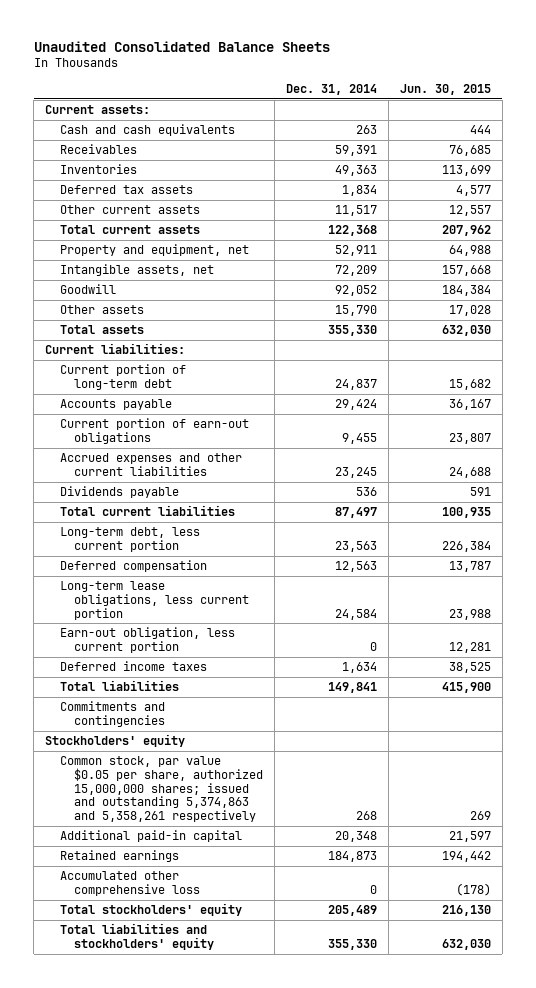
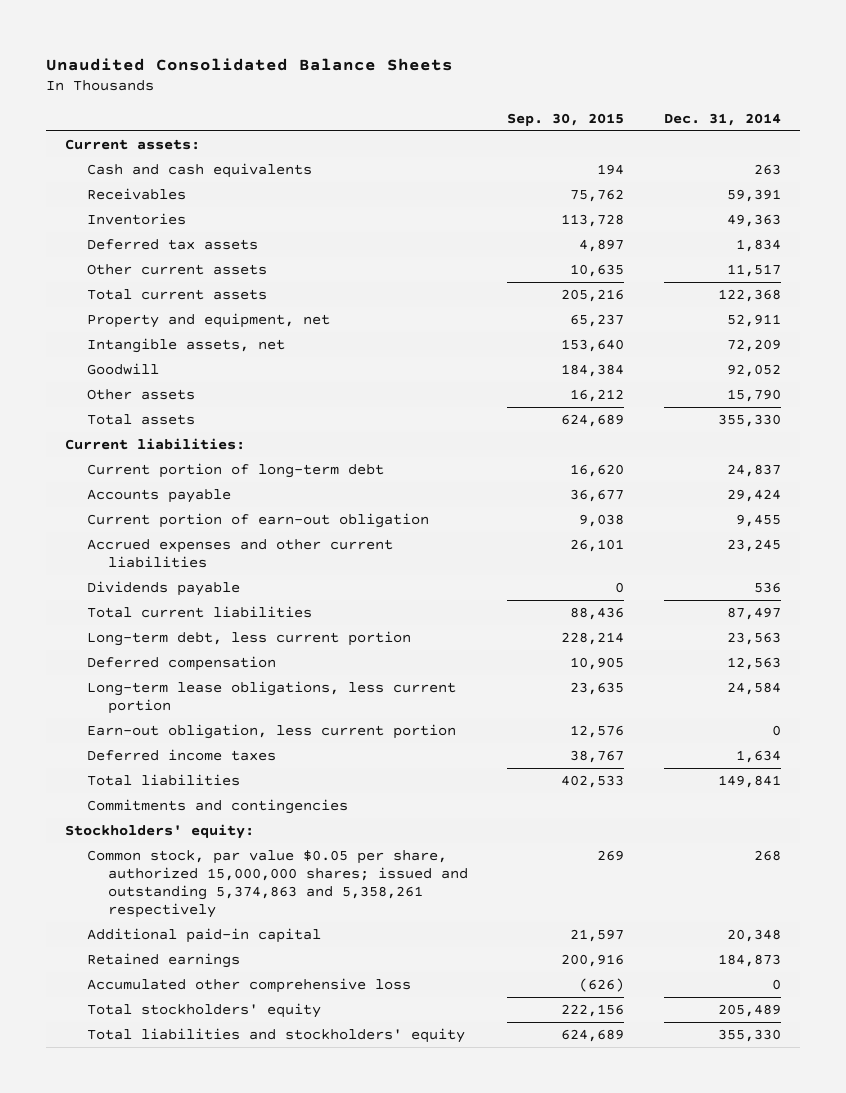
[400,84,492,96] Jun. 30, 2015 -> none
none -> [507,112,625,126] Sep. 30, 2015
[59,418,249,444] Current portion of earn-out obligations -> [86,513,429,529] Current portion of earn-out obligation
[45,734,186,748] Stockholders' equity -> [65,824,255,840] Stockholders' equity:

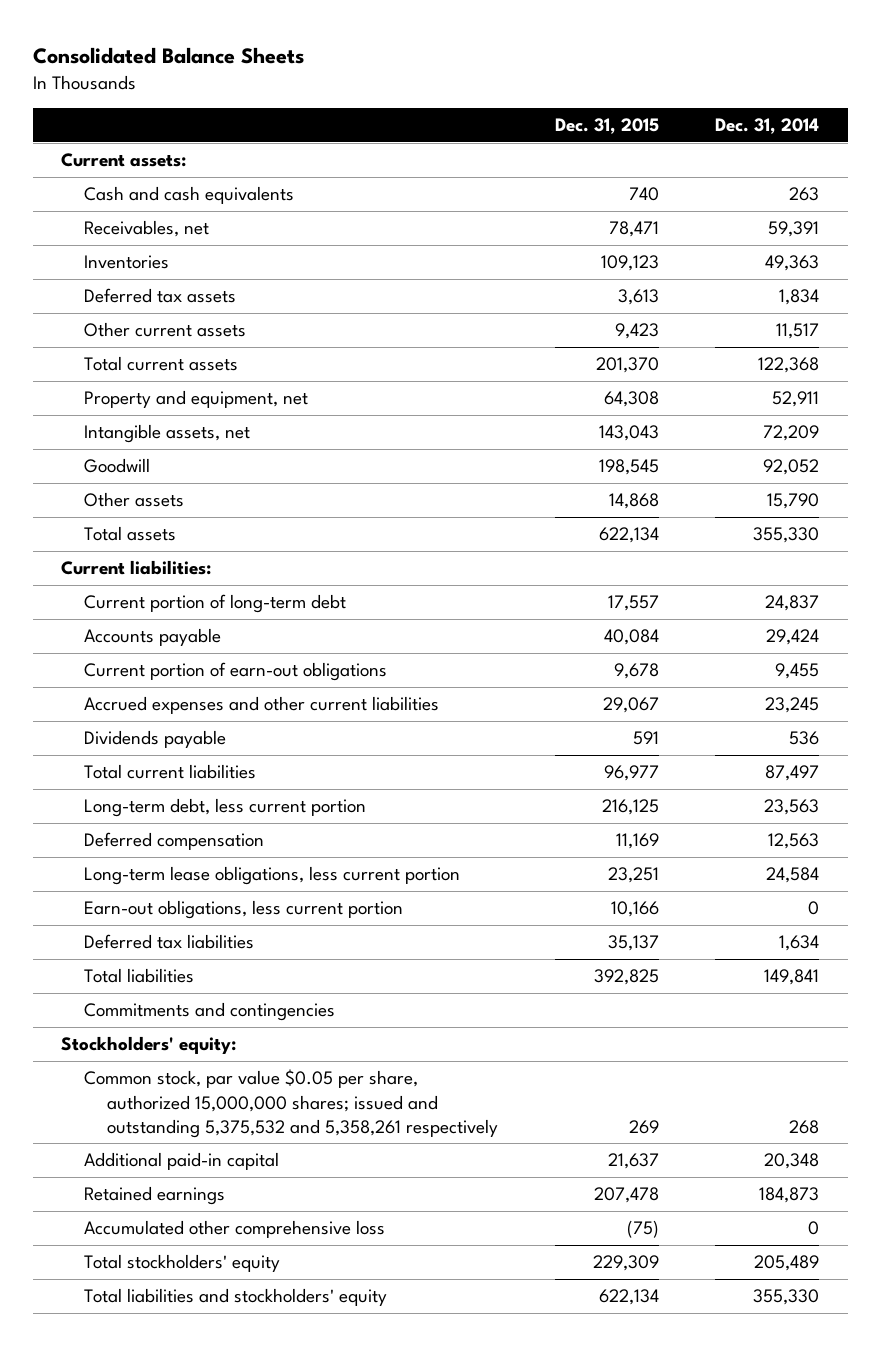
[45,57,453,71] Unaudited Consolidated Balance Sheets -> [33,46,305,64] Consolidated Balance Sheets
[507,112,625,126] Sep. 30, 2015 -> none
none -> [554,118,659,135] Dec. 31, 2015
[86,188,186,201] Receivables -> [84,220,210,238] Receivables, net
[86,513,429,529] Current portion of earn-out obligation -> [84,662,388,682] Current portion of earn-out obligations
[86,724,456,740] Earn-out obligation, less current portion -> [84,900,404,920] Earn-out obligations, less current portion
[86,749,276,762] Deferred income taxes -> [84,934,255,950] Deferred tax liabilities
[86,850,469,919] Common stock, par value $0.05 per share, authorized 15,000,000 shares; issued and outstanding 5,374,863 and 5,358,261 respectively -> [84,1069,499,1138] Common stock, par value $0.05 per share, authorized 15,000,000 shares; issued and outstanding 5,375,532 and 5,358,261 respectively

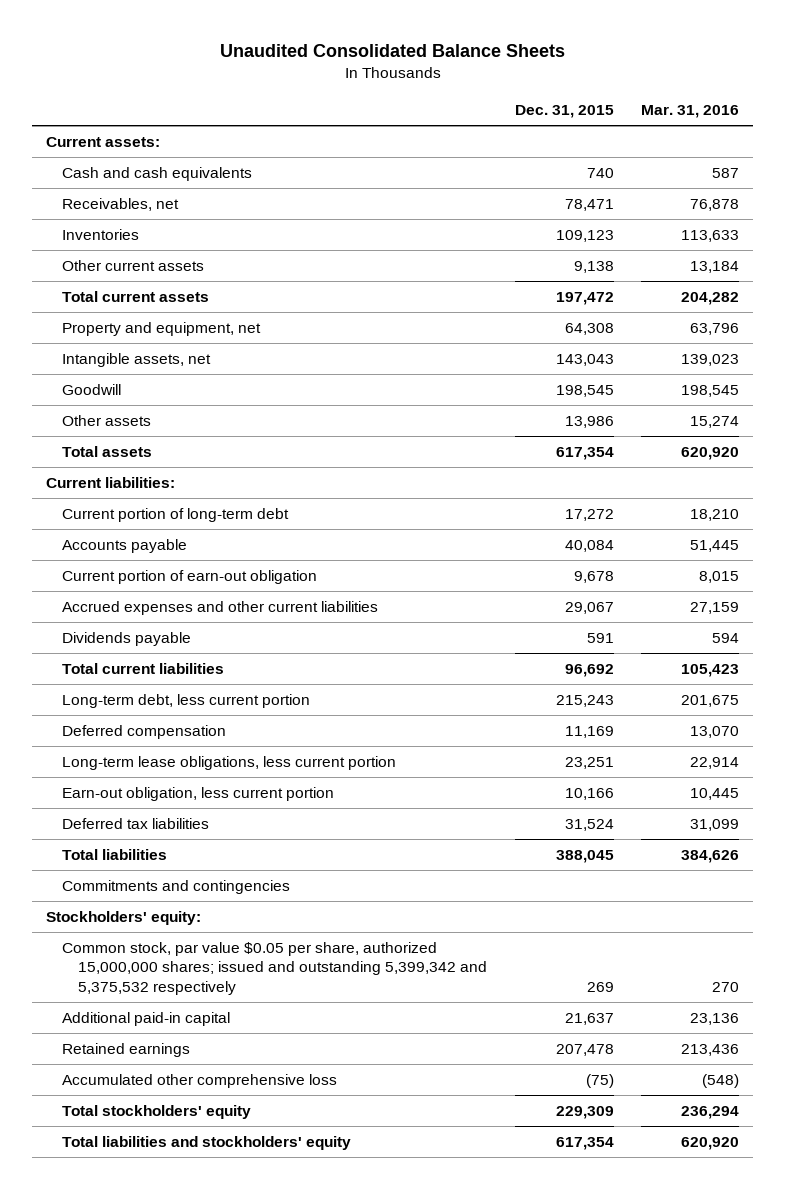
[33,46,305,64] Consolidated Balance Sheets -> [219,43,565,57] Unaudited Consolidated Balance Sheets
[715,118,820,135] Dec. 31, 2014 -> none
none -> [641,104,740,118] Mar. 31, 2016
[84,288,237,304] Deferred tax assets -> none
[614,323,659,340] 9,423 -> [573,261,614,274] 9,138
[595,357,659,374] 201,370 -> [555,292,614,306] 197,472
[608,493,659,510] 14,868 -> [564,416,614,429] 13,986
[598,527,659,544] 622,134 -> [555,447,614,461] 617,354
[607,595,659,612] 17,557 -> [564,509,614,522] 17,272
[84,662,388,682] Current portion of earn-out obligations -> [62,570,318,585] Current portion of earn-out obligation
[603,765,659,782] 96,977 -> [564,664,614,678] 96,692
[601,799,659,816] 216,125 -> [555,695,614,708] 215,243
[84,900,404,920] Earn-out obligations, less current portion -> [62,787,335,802] Earn-out obligation, less current portion
[607,935,659,952] 35,137 -> [564,819,614,832] 31,524
[593,969,659,986] 392,825 -> [555,850,614,864] 388,045
[84,1069,499,1138] Common stock, par value $0.05 per share, authorized 15,000,000 shares; issued and outstanding 5,375,532 and 5,358,261 respectively -> [62,942,487,995] Common stock, par value $0.05 per share, authorized 15,000,000 shares; issued and outstanding 5,399,342 and 5,375,532 respectively
[598,1289,659,1306] 622,134 -> [555,1137,614,1151] 617,354

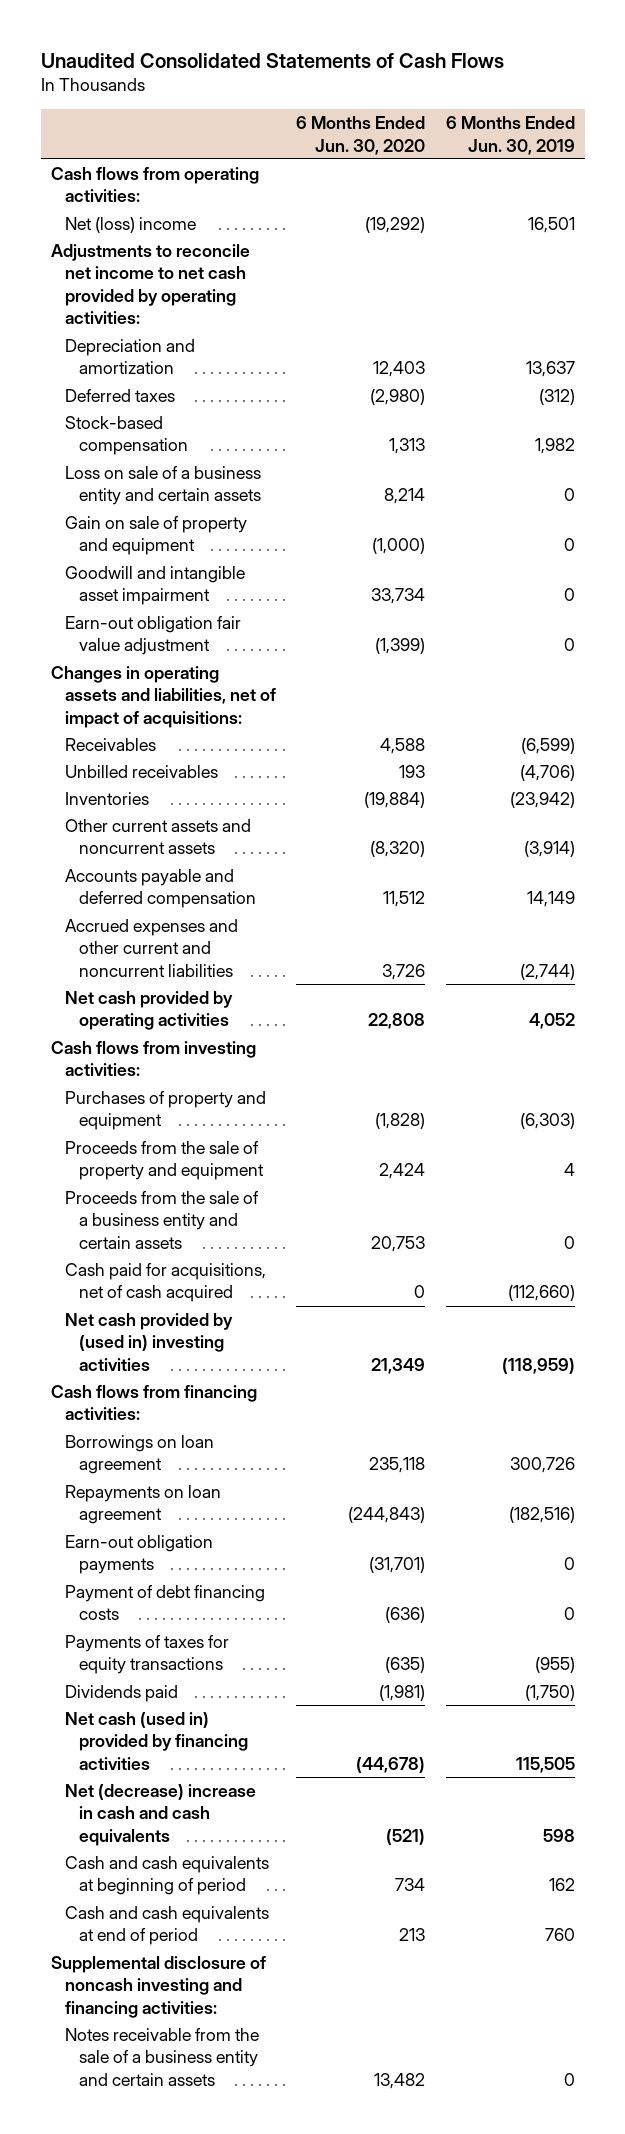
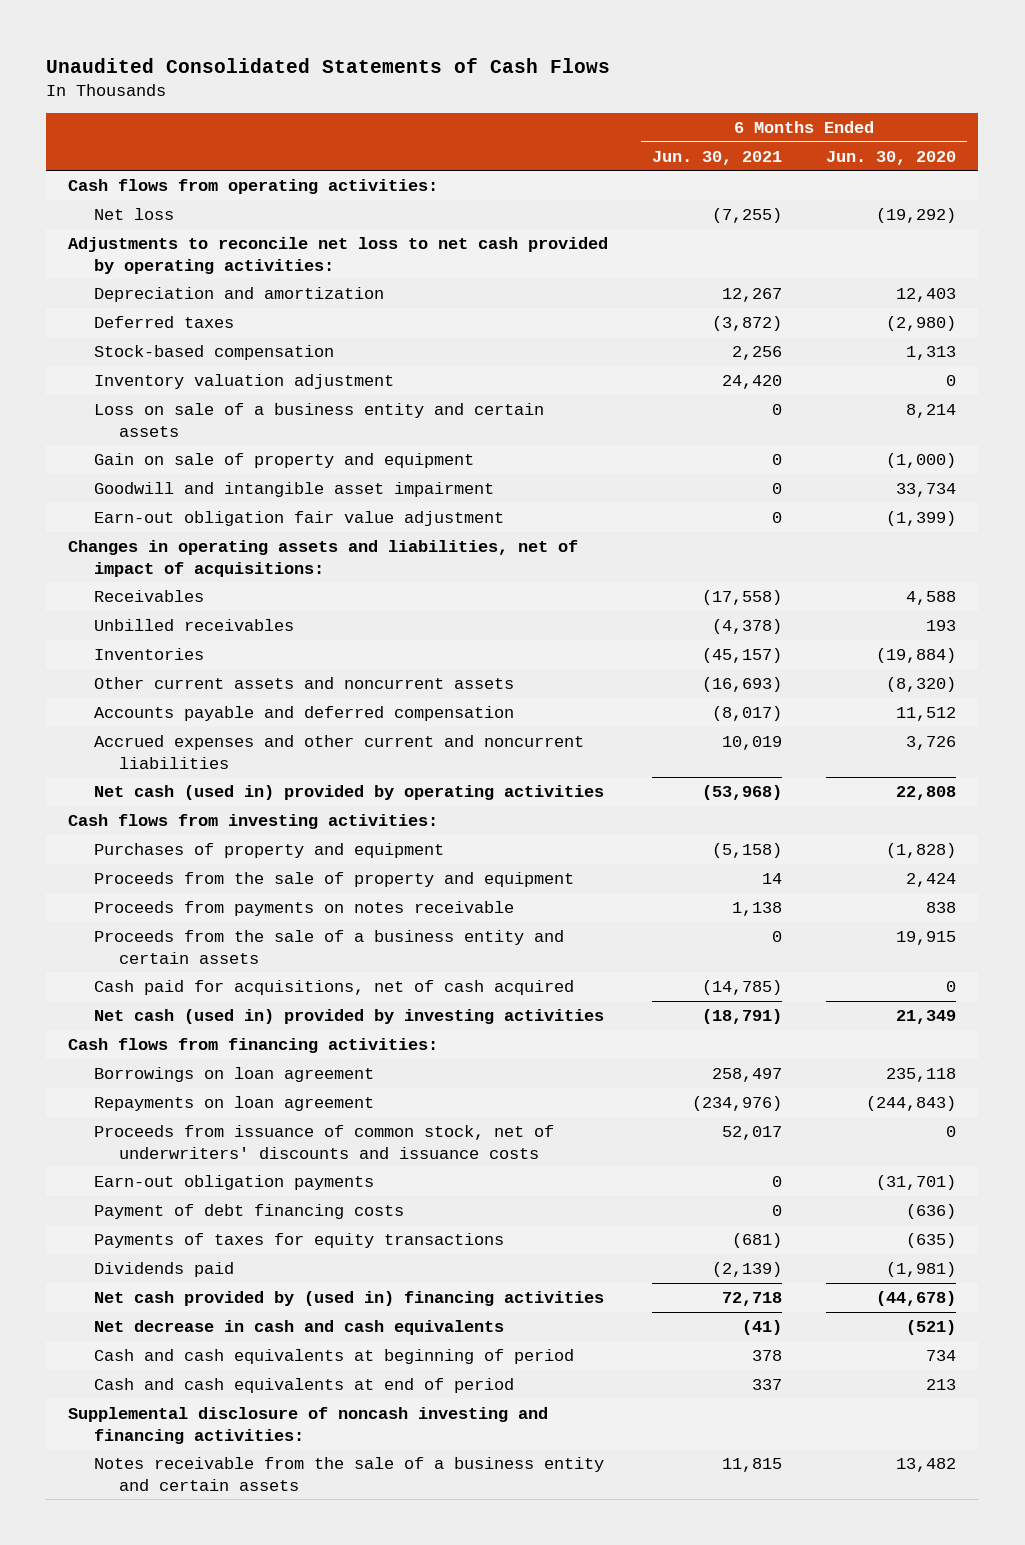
[445,116,575,155] 6 Months Ended Jun. 30, 2019 -> none
none -> [652,150,783,165] Jun. 30, 2021
[65,217,197,234] Net (loss) income -> [93,207,174,220] Net loss
[50,244,250,325] Adjustments to reconcile net income to net cash provided by operating activities: -> [68,236,609,274] Adjustments to reconcile net loss to net cash provided by operating activities:
none -> [93,373,394,389] Inventory valuation adjustment
[65,991,234,1031] Net cash provided by operating activities -> [93,784,604,800] Net cash (used in) provided by operating activities
none -> [93,900,514,916] Proceeds from payments on notes receivable
[371,1235,426,1252] 20,753 -> [896,930,957,945] 19,915
[65,1313,234,1371] Net cash provided by (used in) investing activities -> [93,1008,604,1024] Net cash (used in) provided by investing activities
none -> [93,1124,554,1159] Proceeds from issuance of common stock, net of underwriters' discounts and issuance costs
[65,1712,249,1770] Net cash (used in) provided by financing activities -> [93,1290,604,1306] Net cash provided by (used in) financing activities
[65,1784,257,1846] Net (decrease) increase in cash and cash equivalents -> [93,1319,504,1335] Net decrease in cash and cash equivalents

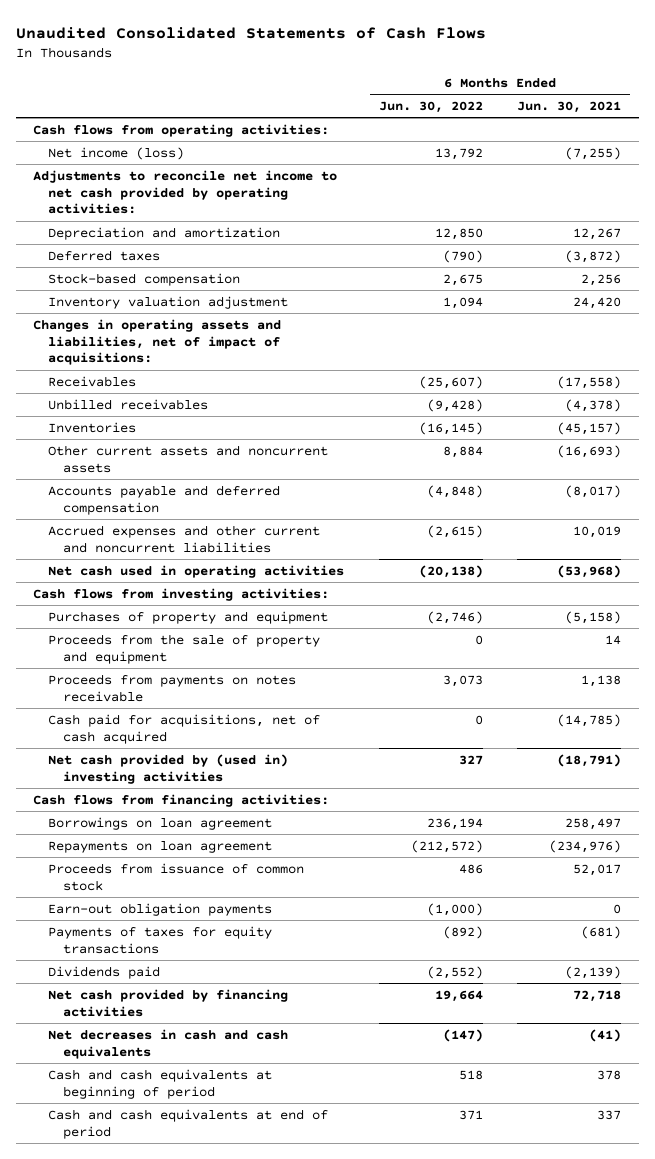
[826,150,957,165] Jun. 30, 2020 -> none
none -> [378,100,483,113] Jun. 30, 2022
[93,207,174,220] Net loss -> [47,146,184,160] Net income (loss)
[68,236,609,274] Adjustments to reconcile net loss to net cash provided by operating activities: -> [33,169,338,215] Adjustments to reconcile net income to net cash provided by operating activities:
[93,402,544,437] Loss on sale of a business entity and certain assets -> none
[93,452,474,468] Gain on sale of property and equipment -> none
[93,481,494,497] Goodwill and intangible asset impairment -> none
[93,510,504,526] Earn-out obligation fair value adjustment -> none
[93,784,604,800] Net cash (used in) provided by operating activities -> [47,564,344,578] Net cash used in operating activities
[93,929,564,964] Proceeds from the sale of a business entity and certain assets -> none
[93,1008,604,1024] Net cash (used in) provided by investing activities -> [47,753,288,784] Net cash provided by (used in) investing activities
[93,1124,554,1159] Proceeds from issuance of common stock, net of underwriters' discounts and issuance costs -> [47,862,304,891] Proceeds from issuance of common stock
[93,1203,404,1219] Payment of debt financing costs -> none
[93,1290,604,1306] Net cash provided by (used in) financing activities -> [47,988,288,1017] Net cash provided by financing activities
[93,1319,504,1335] Net decrease in cash and cash equivalents -> [47,1028,288,1059] Net decreases in cash and cash equivalents
[68,1406,549,1444] Supplemental disclosure of noncash investing and financing activities: -> none
[93,1456,604,1491] Notes receivable from the sale of a business entity and certain assets -> none

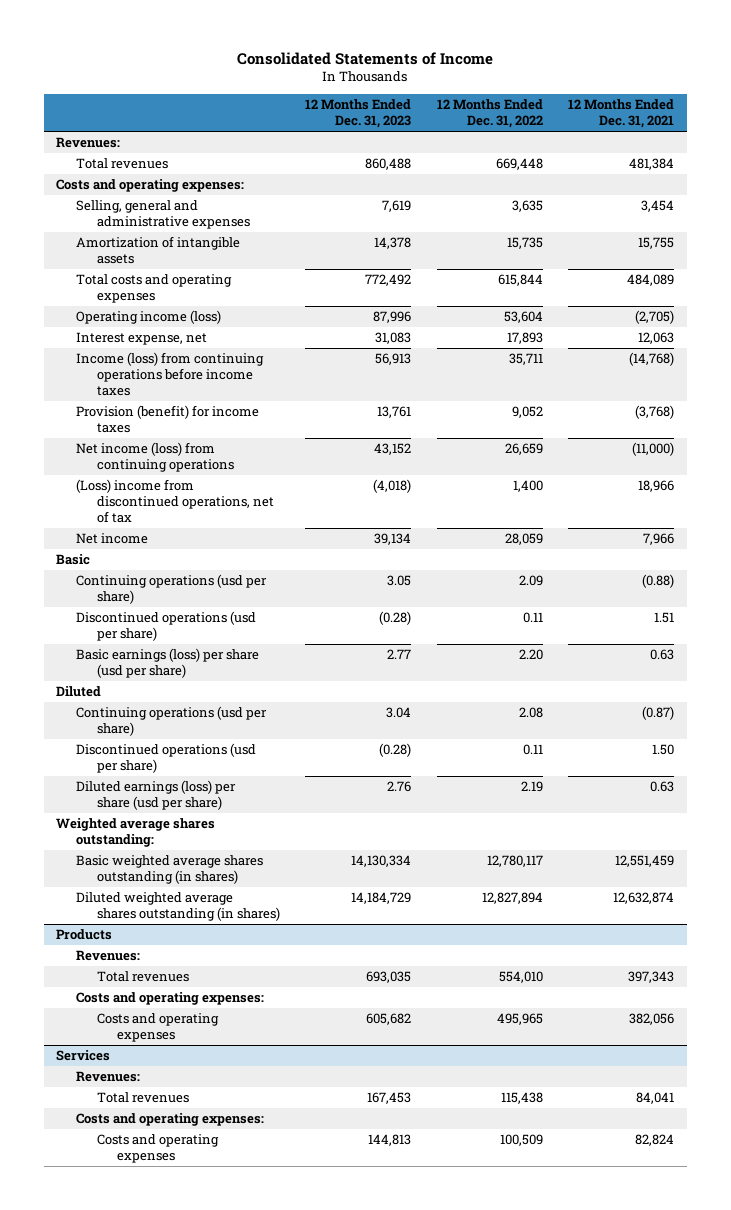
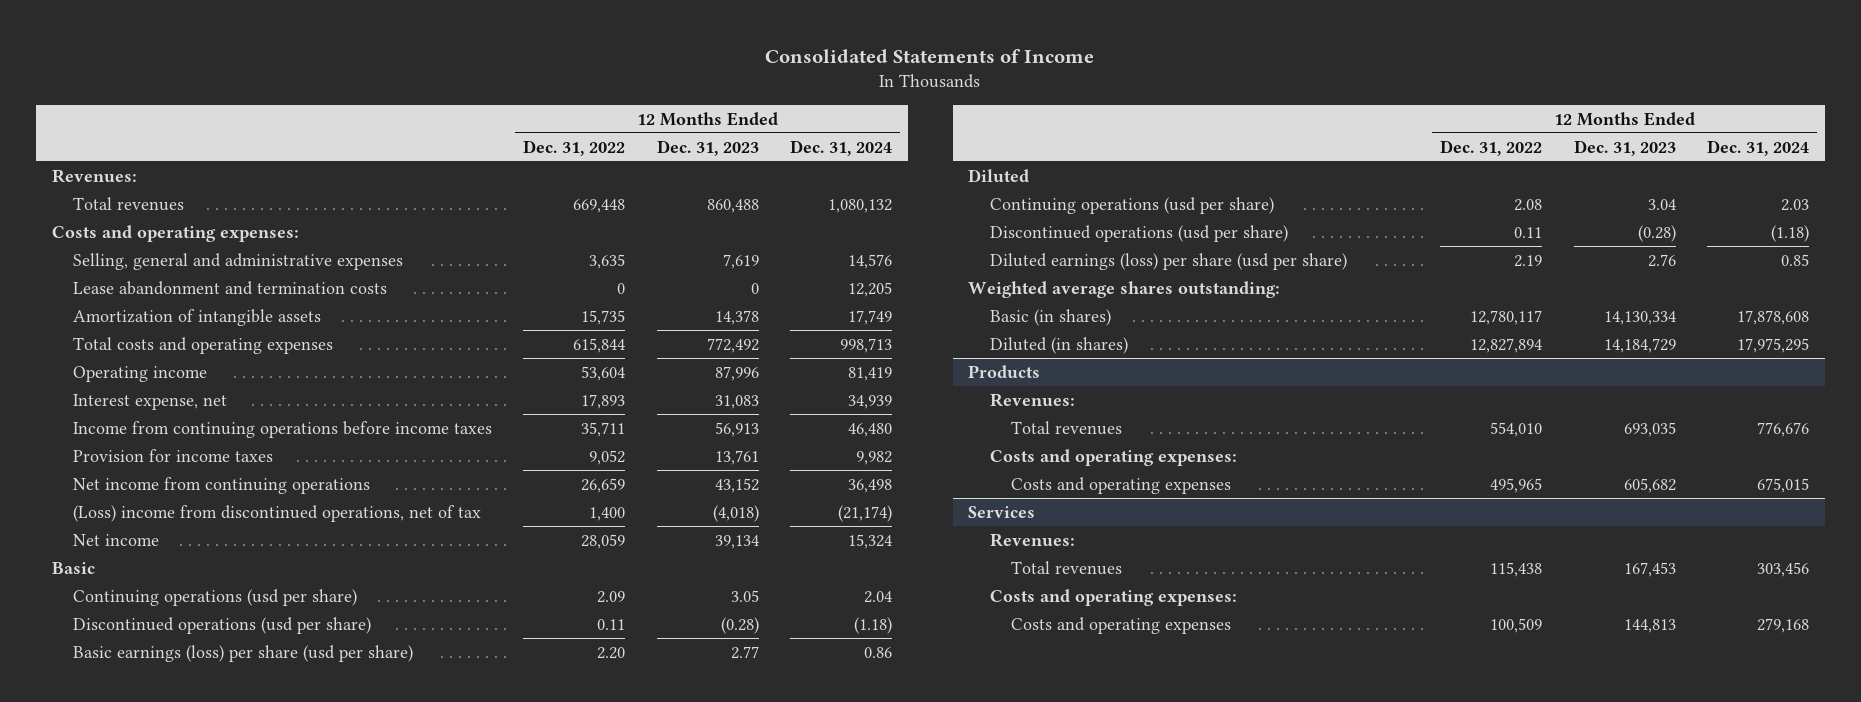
[568,99,675,129] 12 Months Ended Dec. 31, 2021 -> none
none -> [790,139,893,156] Dec. 31, 2024
none -> [72,280,387,295] Lease abandonment and termination costs
[76,310,222,325] Operating income (loss) -> [72,365,207,382] Operating income
[76,352,265,397] Income (loss) from continuing operations before income taxes -> [72,420,492,438] Income from continuing operations before income taxes
[76,405,260,434] Provision (benefit) for income taxes -> [72,448,273,462] Provision for income taxes
[76,442,234,473] Net income (loss) from continuing operations -> [72,476,370,494] Net income from continuing operations
[76,855,264,885] Basic weighted average shares outstanding (in shares) -> [989,308,1111,326] Basic (in shares)
[76,892,280,922] Diluted weighted average shares outstanding (in shares) -> [989,336,1128,354] Diluted (in shares)

